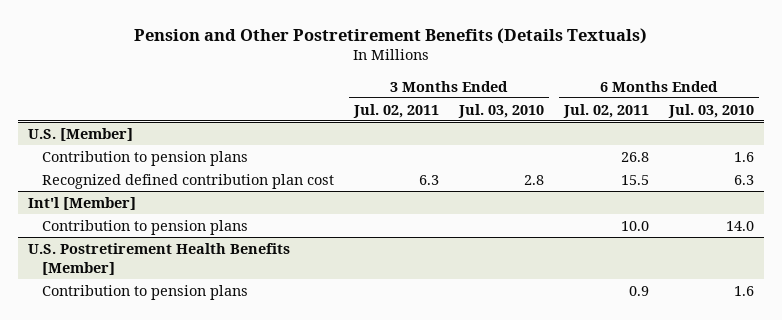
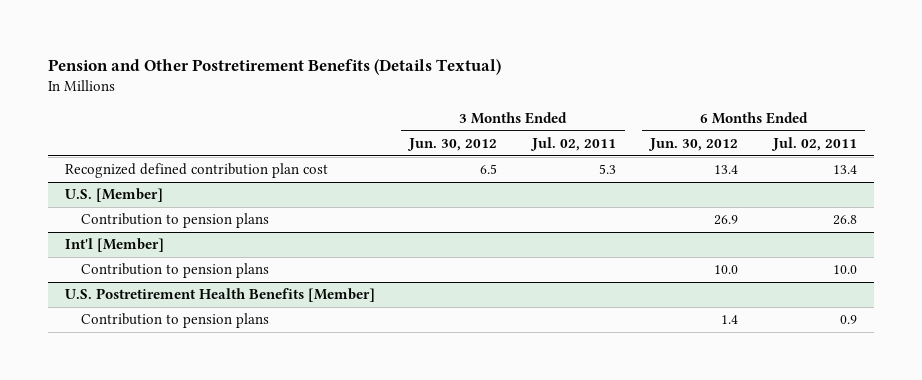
[133,27,647,44] Pension and Other Postretirement Benefits (Details Textuals) -> [47,58,501,75] Pension and Other Postretirement Benefits (Details Textual)
[457,103,544,118] Jul. 03, 2010 -> none
[667,103,754,118] Jul. 03, 2010 -> none
none -> [407,138,498,152] Jun. 30, 2012
none -> [648,138,739,152] Jun. 30, 2012
none -> [64,163,328,179] Recognized defined contribution plan cost
[41,173,334,189] Recognized defined contribution plan cost -> none

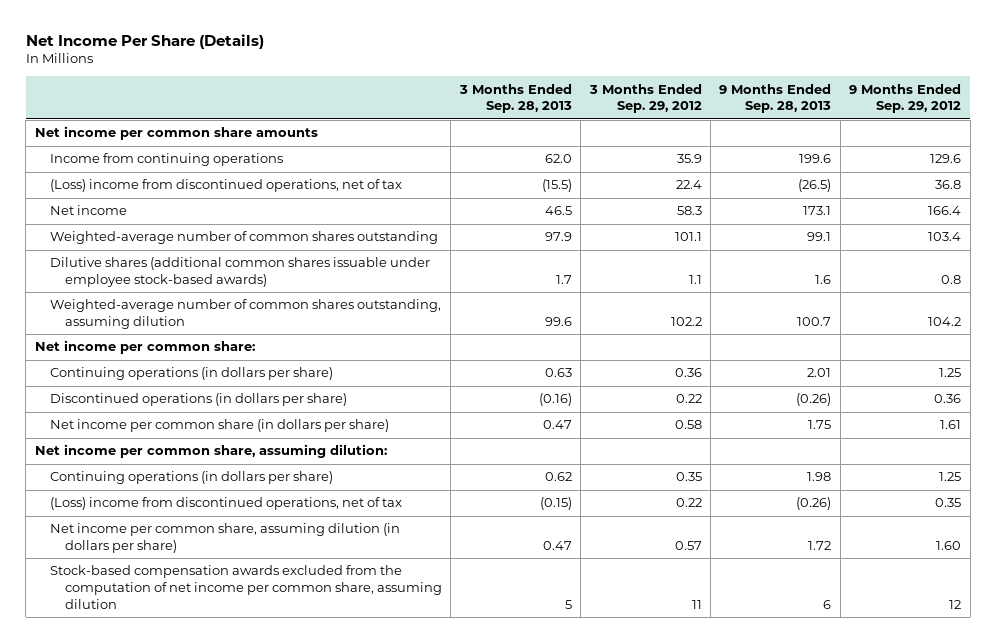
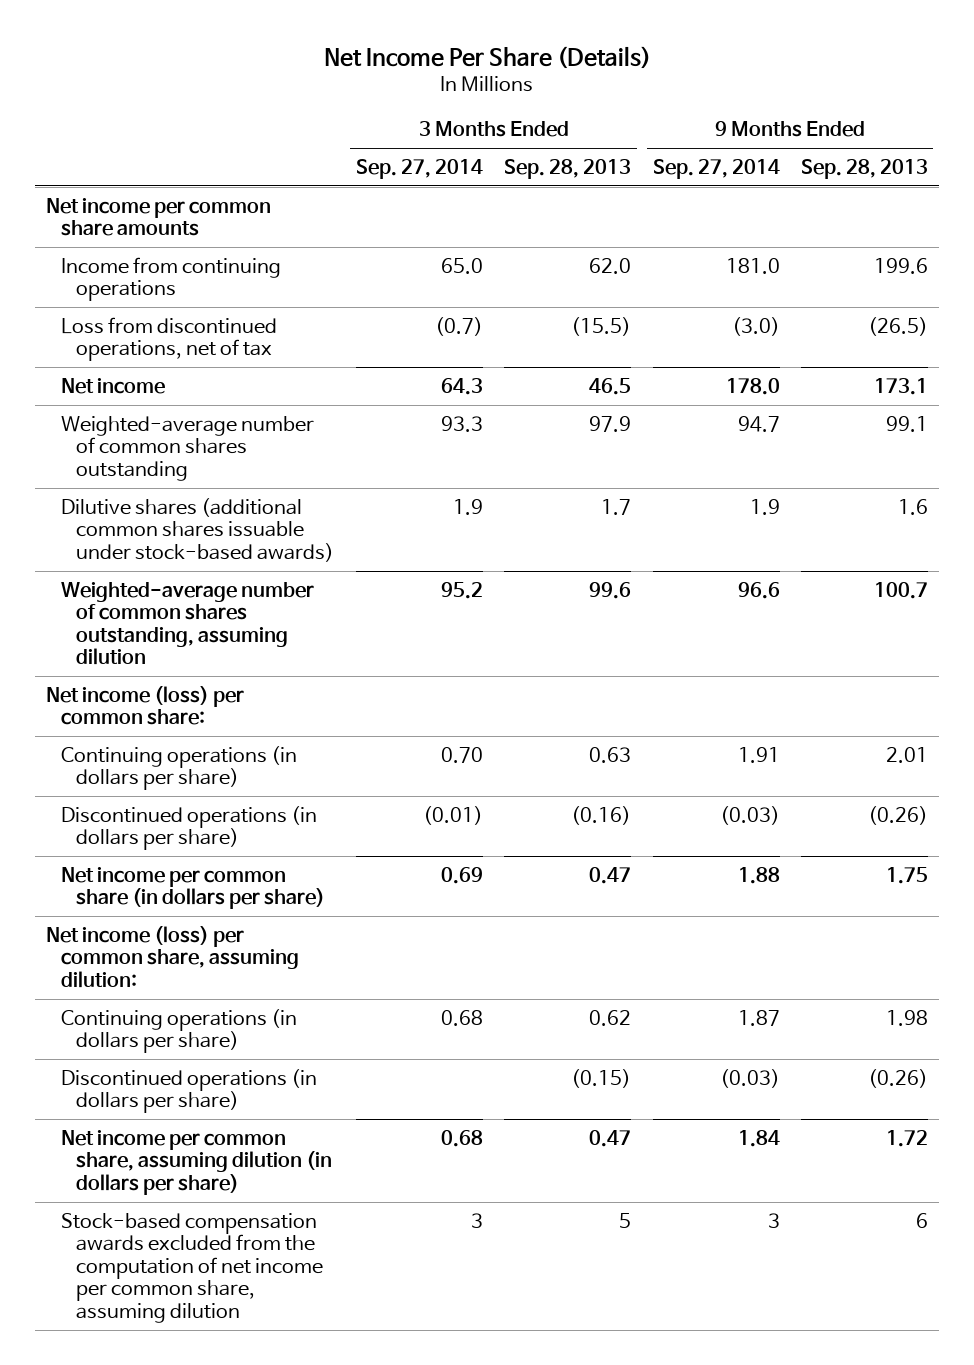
[588,83,702,114] 3 Months Ended Sep. 29, 2012 -> none
[849,83,962,114] 9 Months Ended Sep. 29, 2012 -> none
none -> [355,159,483,180] Sep. 27, 2014
none -> [652,159,780,180] Sep. 27, 2014
[49,179,402,193] (Loss) income from discontinued operations, net of tax -> [61,316,278,362] Loss from discontinued operations, net of tax
[49,257,430,287] Dilutive shares (additional common shares issuable under employee stock-based awards) -> [61,497,335,562] Dilutive shares (additional common shares issuable under stock-based awards)
[34,340,255,355] Net income per common share: -> [45,685,244,726] Net income (loss) per common share:
[34,444,387,459] Net income per common share, assuming dilution: -> [45,925,300,988] Net income (loss) per common share, assuming dilution:
[49,497,402,511] (Loss) income from discontinued operations, net of tax -> [61,1068,318,1114] Discontinued operations (in dollars per share)

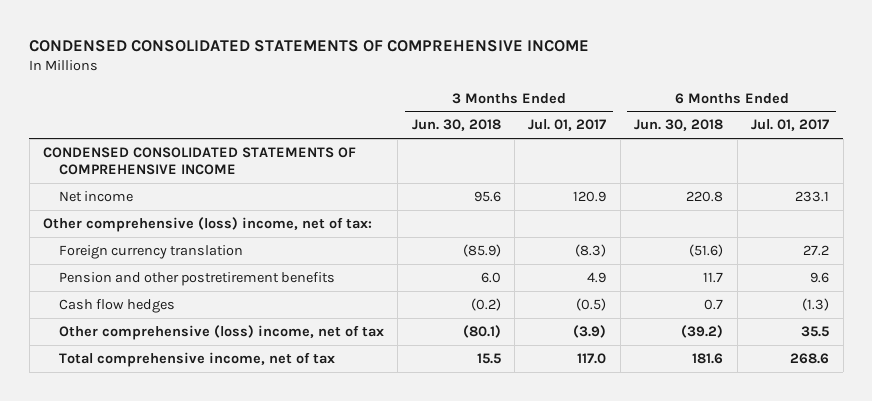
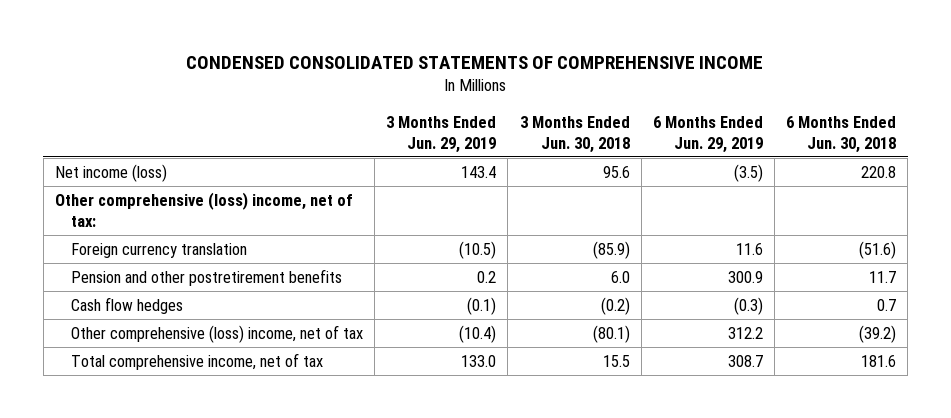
[528,119,607,132] Jul. 01, 2017 -> none
[751,119,830,132] Jul. 01, 2017 -> none
none -> [386,115,497,153] 3 Months Ended Jun. 29, 2019
none -> [652,115,763,153] 6 Months Ended Jun. 29, 2019
[42,146,356,176] CONDENSED CONSOLIDATED STATEMENTS OF COMPREHENSIVE INCOME -> none
[58,190,133,202] Net income -> [54,164,167,183] Net income (loss)

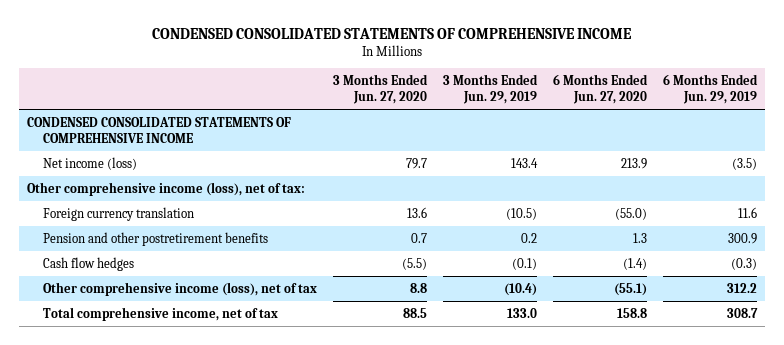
[519,115,630,153] 3 Months Ended Jun. 30, 2018 -> none
[786,115,897,153] 6 Months Ended Jun. 30, 2018 -> none
none -> [332,74,428,104] 3 Months Ended Jun. 27, 2020
none -> [552,74,648,104] 6 Months Ended Jun. 27, 2020
none -> [27,116,292,143] CONDENSED CONSOLIDATED STATEMENTS OF COMPREHENSIVE INCOME
[54,192,353,227] Other comprehensive (loss) income, net of tax: -> [27,181,306,196] Other comprehensive income (loss), net of tax:
[70,325,363,344] Other comprehensive (loss) income, net of tax -> [42,281,317,296] Other comprehensive income (loss), net of tax

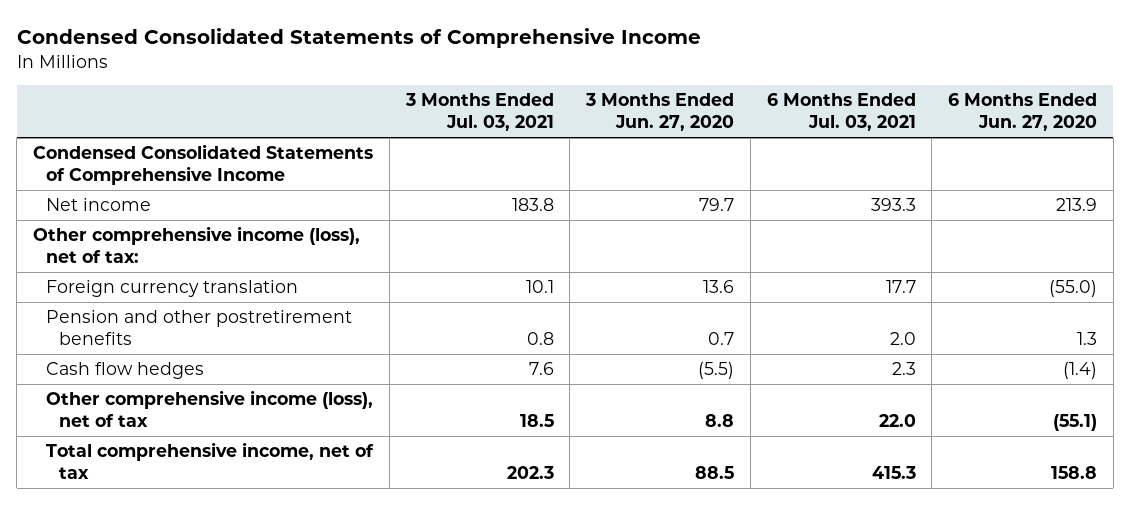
[152,27,633,39] CONDENSED CONSOLIDATED STATEMENTS OF COMPREHENSIVE INCOME -> [16,28,701,49] Condensed Consolidated Statements of Comprehensive Income
[442,74,538,104] 3 Months Ended Jun. 29, 2019 -> none
[662,74,758,104] 6 Months Ended Jun. 29, 2019 -> none
none -> [404,93,554,132] 3 Months Ended Jul. 03, 2021
none -> [766,93,916,132] 6 Months Ended Jul. 03, 2021
[27,116,292,143] CONDENSED CONSOLIDATED STATEMENTS OF COMPREHENSIVE INCOME -> [33,144,374,186] Condensed Consolidated Statements of Comprehensive Income
[42,156,137,170] Net income (loss) -> [46,198,152,212] Net income

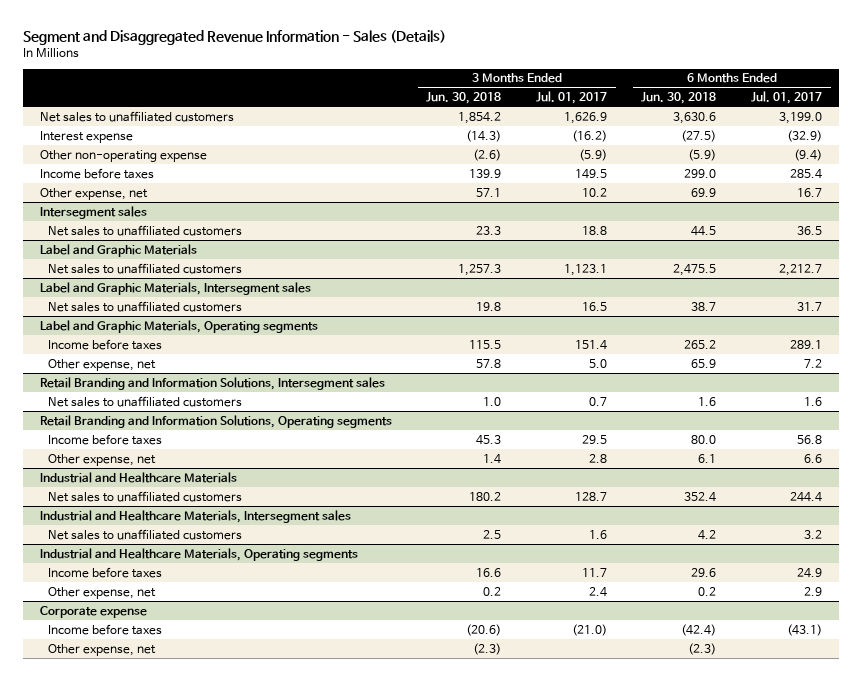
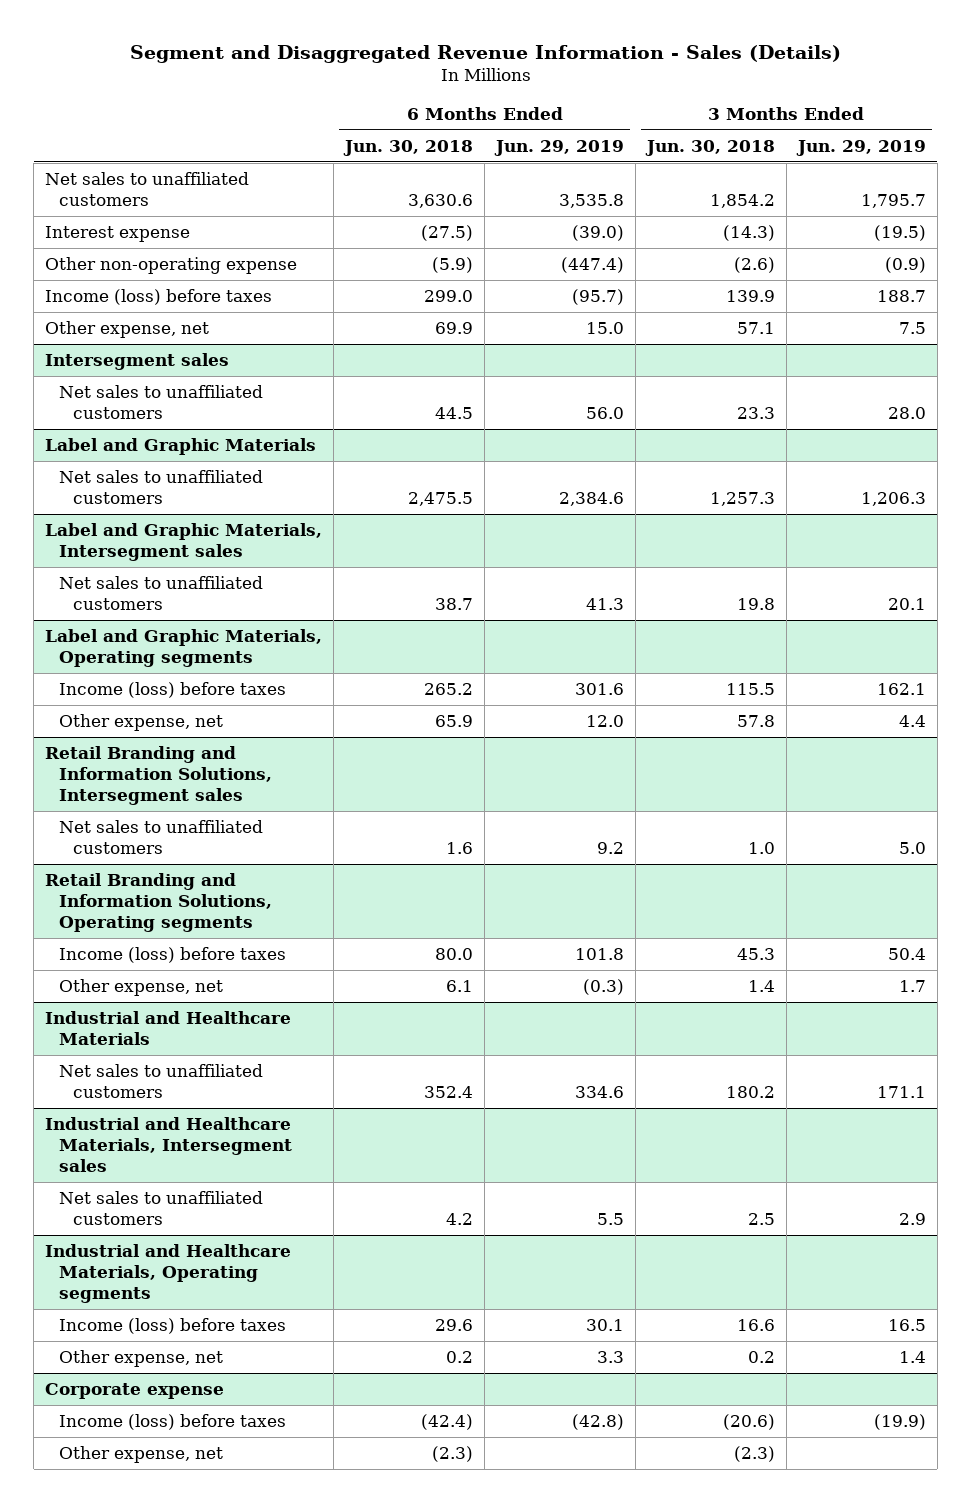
[535,91,607,105] Jul. 01, 2017 -> none
[750,91,822,105] Jul. 01, 2017 -> none
none -> [494,139,625,156] Jun. 29, 2019
none -> [795,139,926,156] Jun. 29, 2019
[39,167,154,179] Income before taxes -> [45,288,273,305] Income (loss) before taxes
[48,338,163,350] Income before taxes -> [59,681,287,698] Income (loss) before taxes
[48,433,163,445] Income before taxes -> [59,946,287,963] Income (loss) before taxes
[48,566,163,578] Income before taxes -> [59,1317,287,1334] Income (loss) before taxes
[48,623,163,635] Income before taxes -> [59,1413,287,1430] Income (loss) before taxes

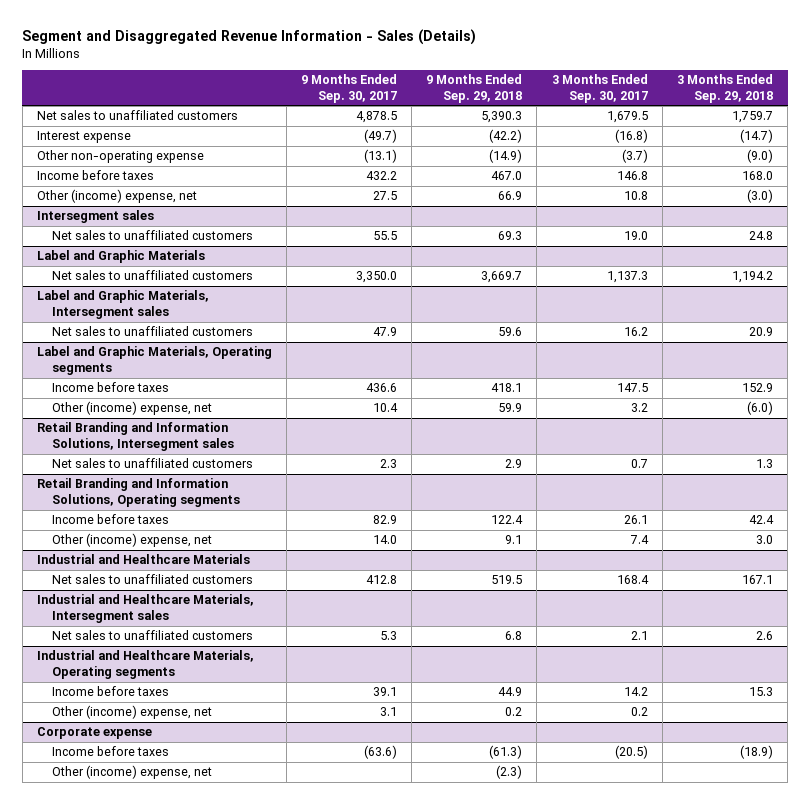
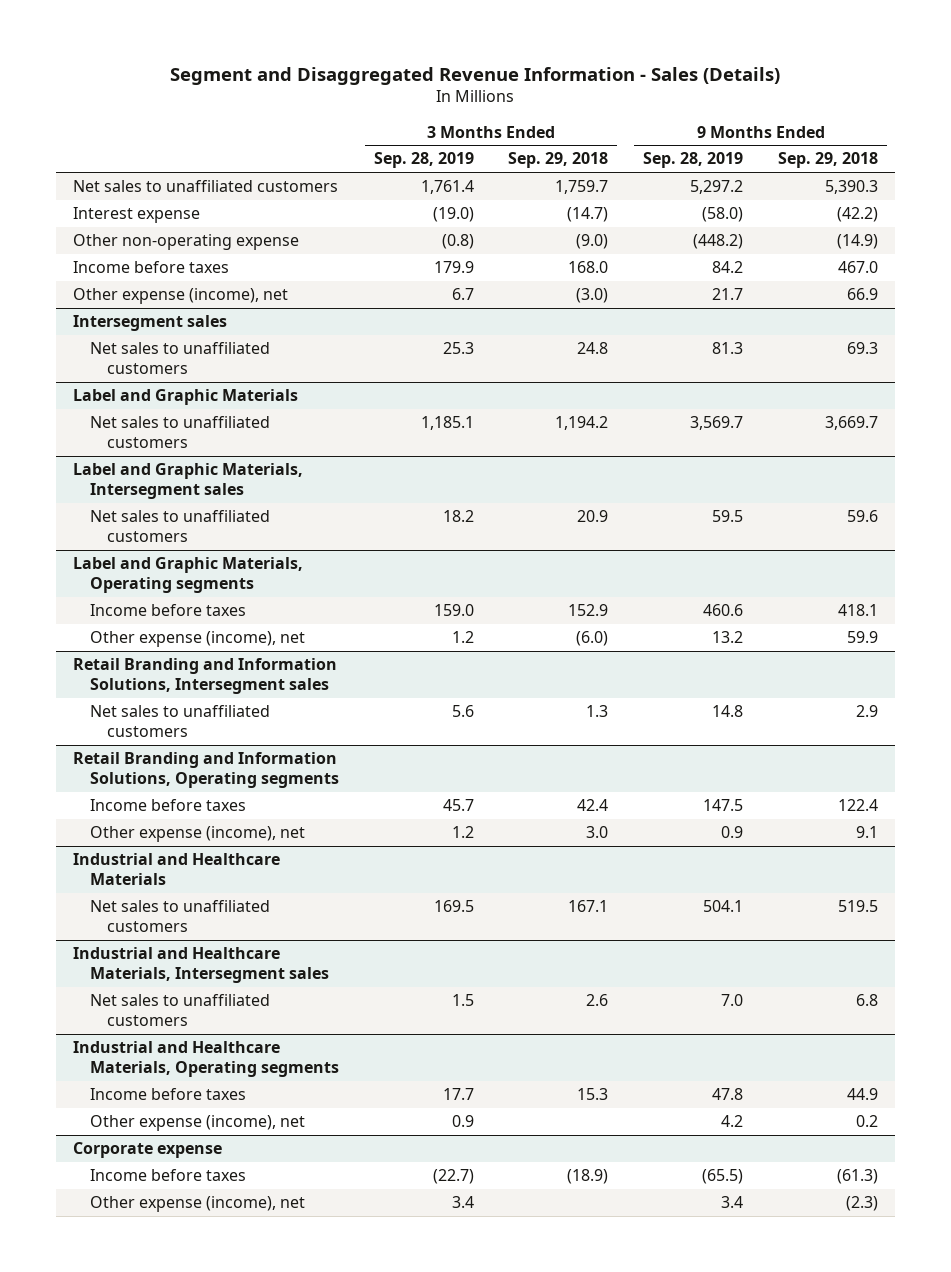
[301,74,398,103] 9 Months Ended Sep. 30, 2017 -> none
[551,74,648,103] 3 Months Ended Sep. 30, 2017 -> none
none -> [373,152,474,169] Sep. 28, 2019
none -> [643,152,744,169] Sep. 28, 2019
[36,189,197,204] Other (income) expense, net -> [72,288,288,305] Other expense (income), net
[52,401,213,416] Other (income) expense, net -> [89,631,305,648] Other expense (income), net
[52,533,213,548] Other (income) expense, net -> [89,826,305,843] Other expense (income), net
[52,705,213,720] Other (income) expense, net -> [89,1115,305,1132] Other expense (income), net
[52,765,213,780] Other (income) expense, net -> [89,1196,305,1213] Other expense (income), net

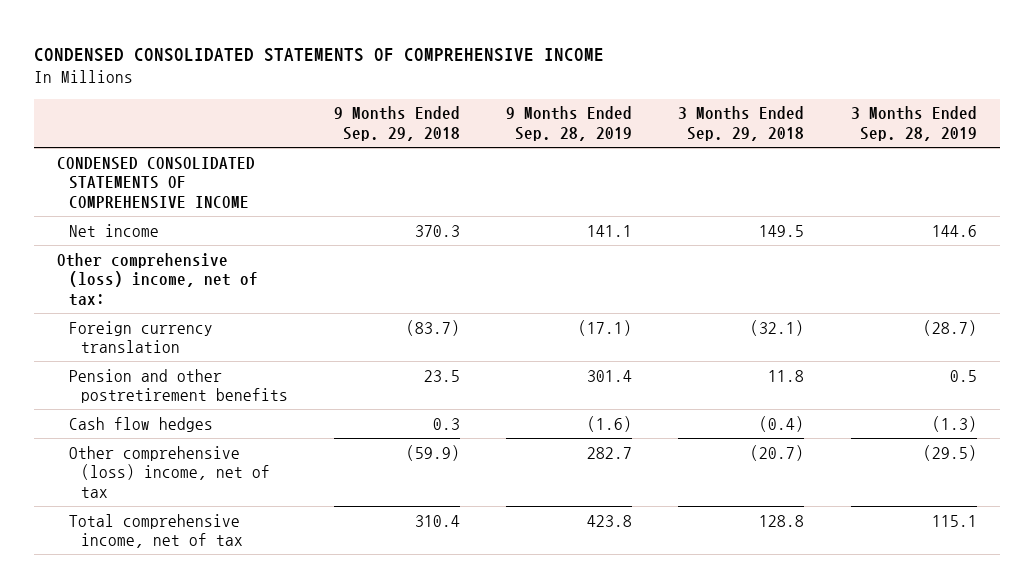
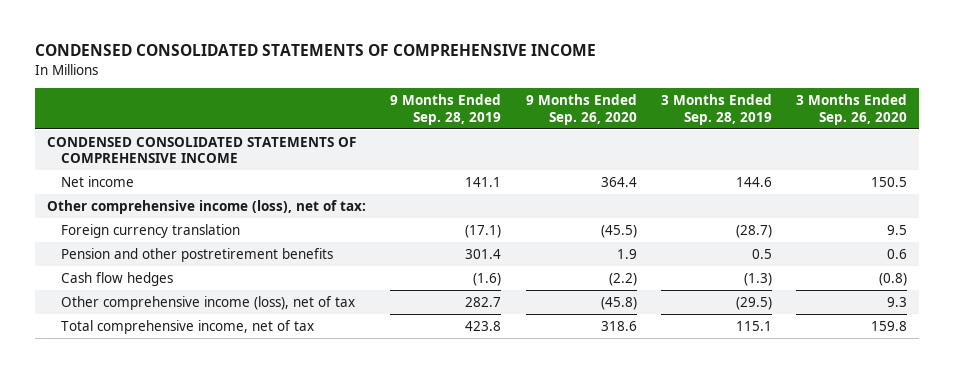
[333,106,460,141] 9 Months Ended Sep. 29, 2018 -> none
[678,106,805,141] 3 Months Ended Sep. 29, 2018 -> none
none -> [525,94,637,125] 9 Months Ended Sep. 26, 2020
none -> [796,94,908,125] 3 Months Ended Sep. 26, 2020
[56,252,258,306] Other comprehensive (loss) income, net of tax: -> [47,199,367,214] Other comprehensive income (loss), net of tax:
[68,445,270,498] Other comprehensive (loss) income, net of tax -> [61,295,356,310] Other comprehensive income (loss), net of tax

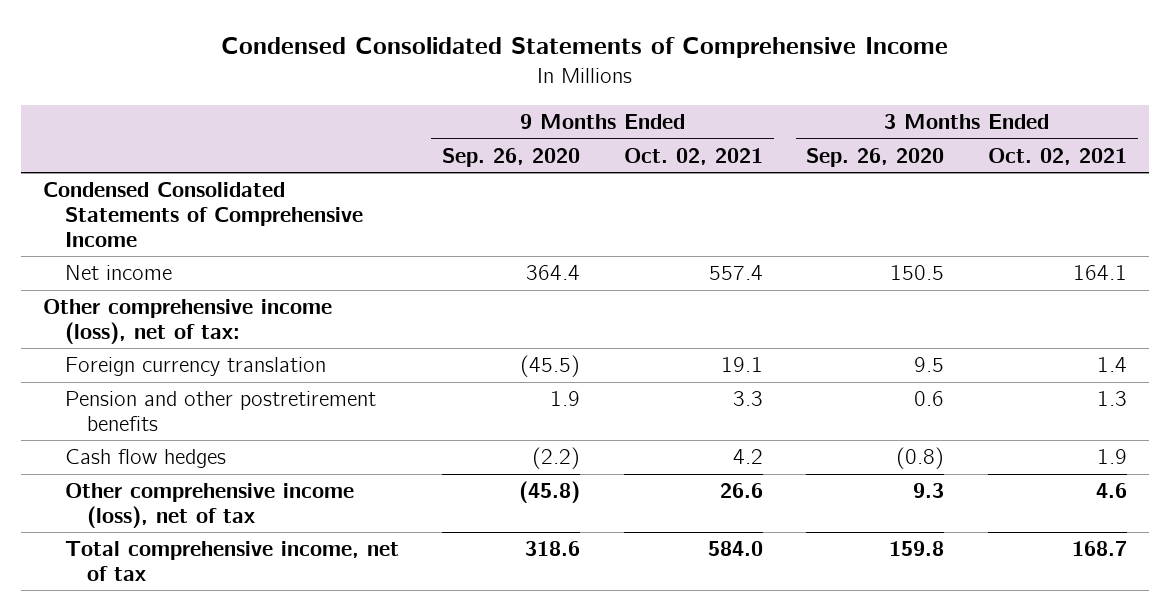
[34,44,596,57] CONDENSED CONSOLIDATED STATEMENTS OF COMPREHENSIVE INCOME -> [220,37,948,59] Condensed Consolidated Statements of Comprehensive Income
[390,94,502,125] 9 Months Ended Sep. 28, 2019 -> none
[660,94,772,125] 3 Months Ended Sep. 28, 2019 -> none
none -> [623,147,763,165] Oct. 02, 2021
none -> [987,147,1127,165] Oct. 02, 2021
[47,136,357,164] CONDENSED CONSOLIDATED STATEMENTS OF COMPREHENSIVE INCOME -> [43,182,363,247] Condensed Consolidated Statements of Comprehensive Income

